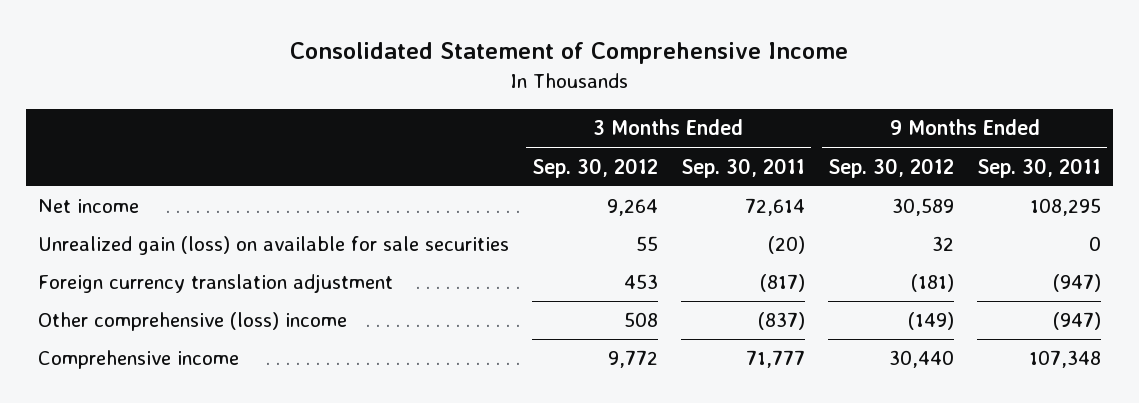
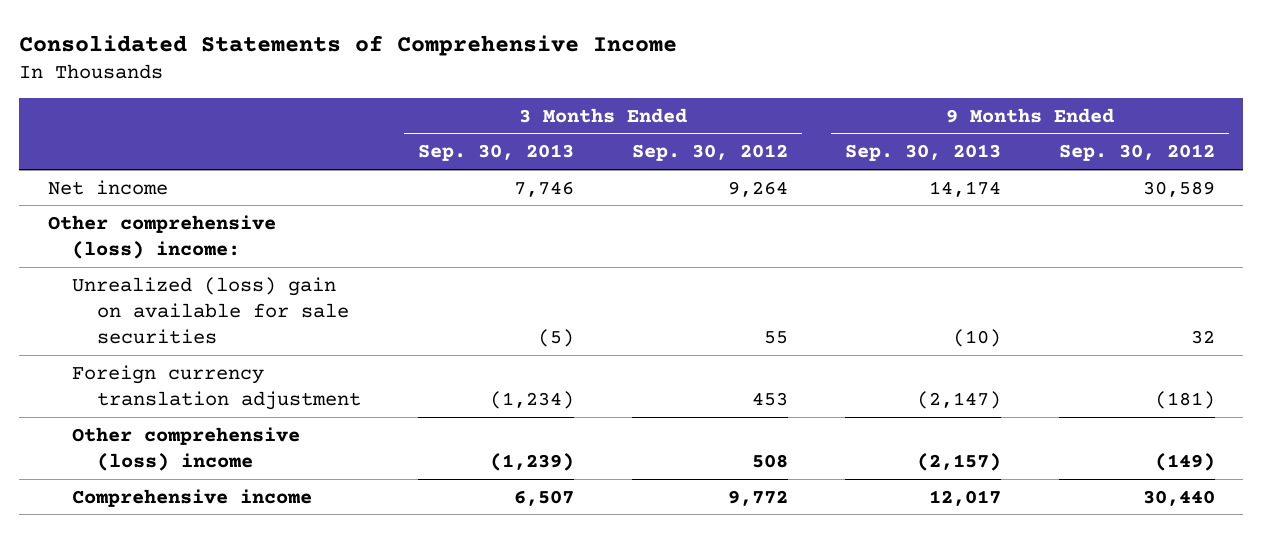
[290,42,849,65] Consolidated Statement of Comprehensive Income -> [19,34,678,56] Consolidated Statements of Comprehensive Income
[680,157,805,178] Sep. 30, 2011 -> none
[977,157,1102,178] Sep. 30, 2011 -> none
none -> [418,144,575,162] Sep. 30, 2013
none -> [845,144,1002,162] Sep. 30, 2013
none -> [47,214,276,259] Other comprehensive (loss) income:
[37,236,509,256] Unrealized gain (loss) on available for sale securities -> [72,276,350,345] Unrealized (loss) gain on available for sale securities

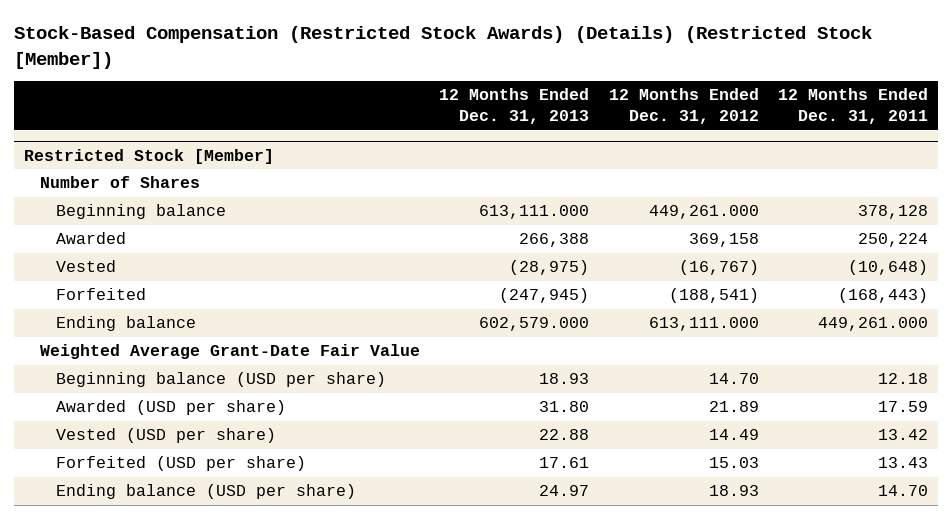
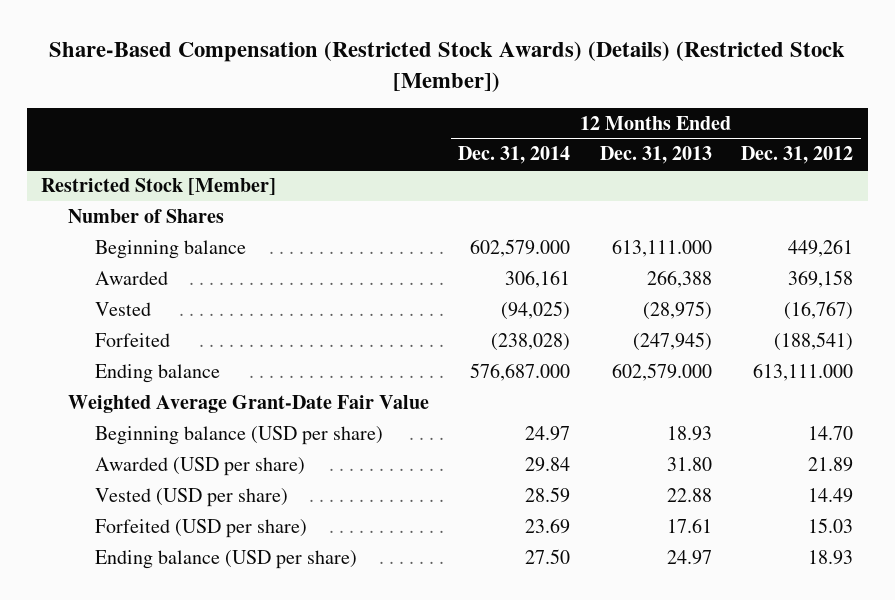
[13,26,872,69] Stock-Based Compensation (Restricted Stock Awards) (Details) (Restricted Stock [Member]) -> [49,41,846,92] Share-Based Compensation (Restricted Stock Awards) (Details) (Restricted Stock [Member])
[778,88,929,125] 12 Months Ended Dec. 31, 2011 -> none
none -> [458,146,571,165] Dec. 31, 2014
[648,205,759,220] 449,261.000 -> [788,238,854,257] 449,261

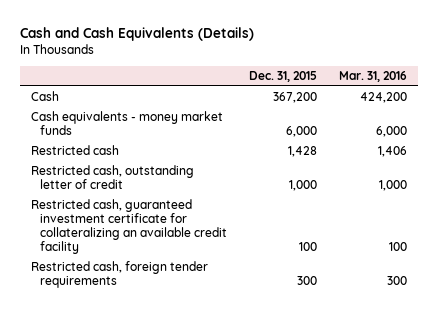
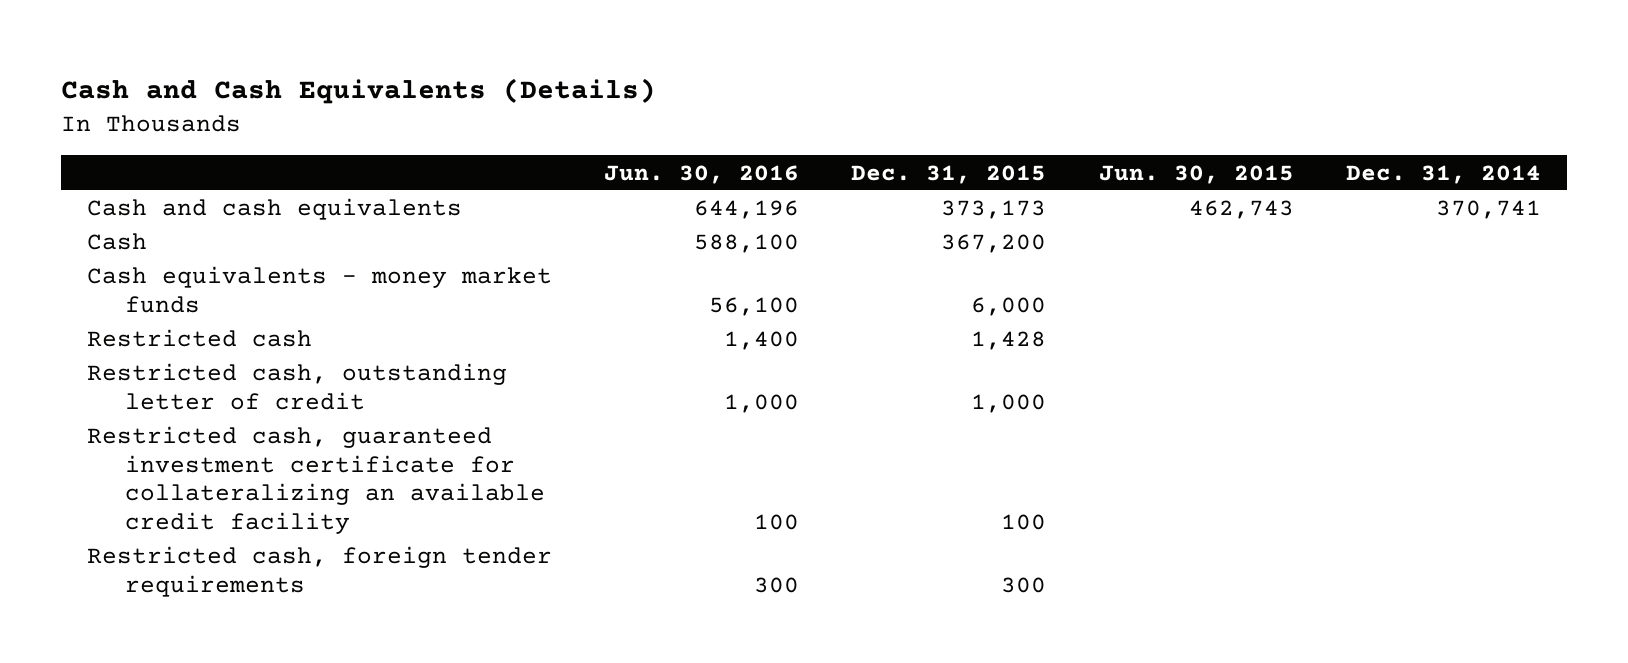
[339,71,408,83] Mar. 31, 2016 -> none
none -> [604,164,800,184] Jun. 30, 2016
none -> [1098,164,1294,184] Jun. 30, 2015
none -> [1345,164,1541,184] Dec. 31, 2014
none -> [86,198,462,221] Cash and cash equivalents

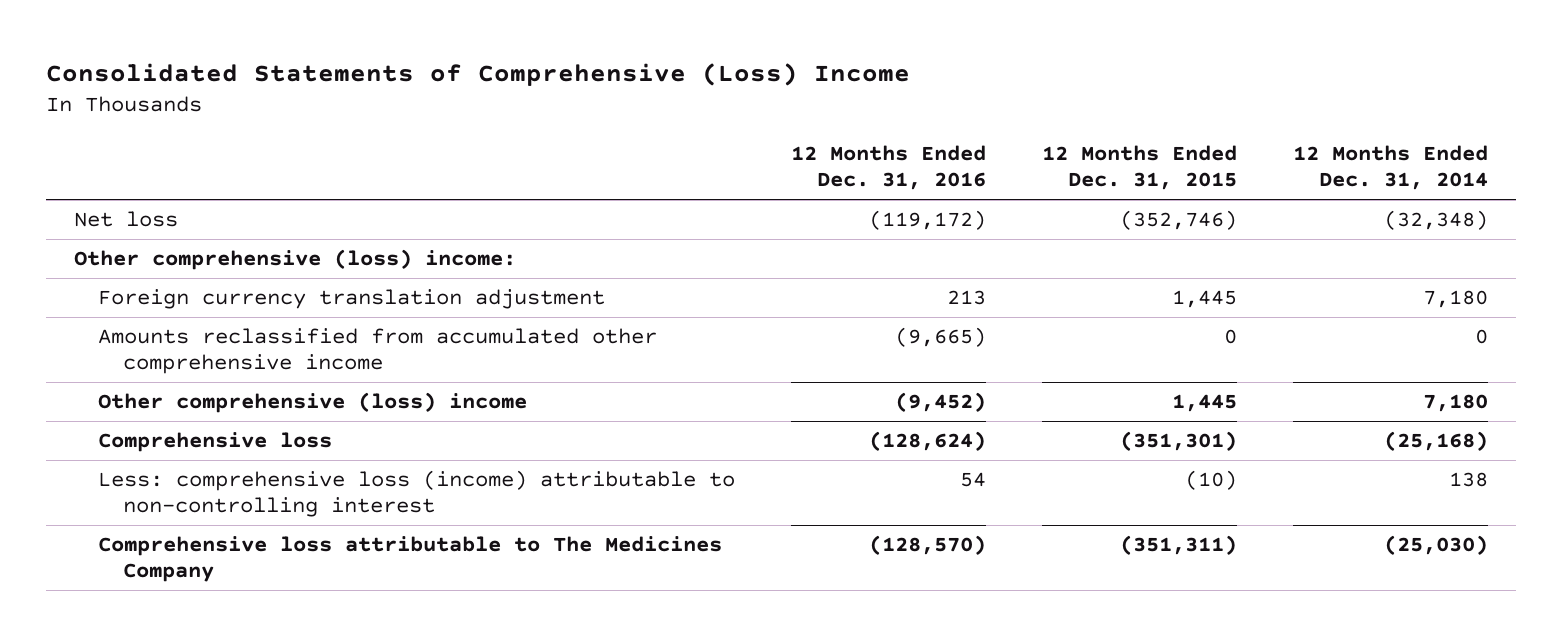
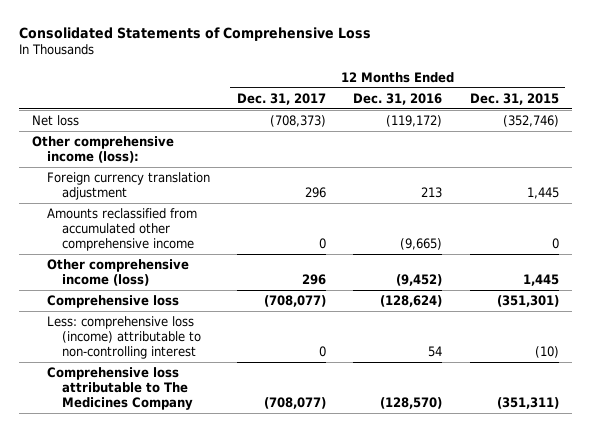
[45,62,910,86] Consolidated Statements of Comprehensive (Loss) Income -> [18,26,371,41] Consolidated Statements of Comprehensive Loss
[1293,145,1489,191] 12 Months Ended Dec. 31, 2014 -> none
none -> [237,92,327,105] Dec. 31, 2017
[73,249,516,271] Other comprehensive (loss) income: -> [32,135,175,163] Other comprehensive income (loss):
[98,392,528,414] Other comprehensive (loss) income -> [46,258,189,286] Other comprehensive income (loss)

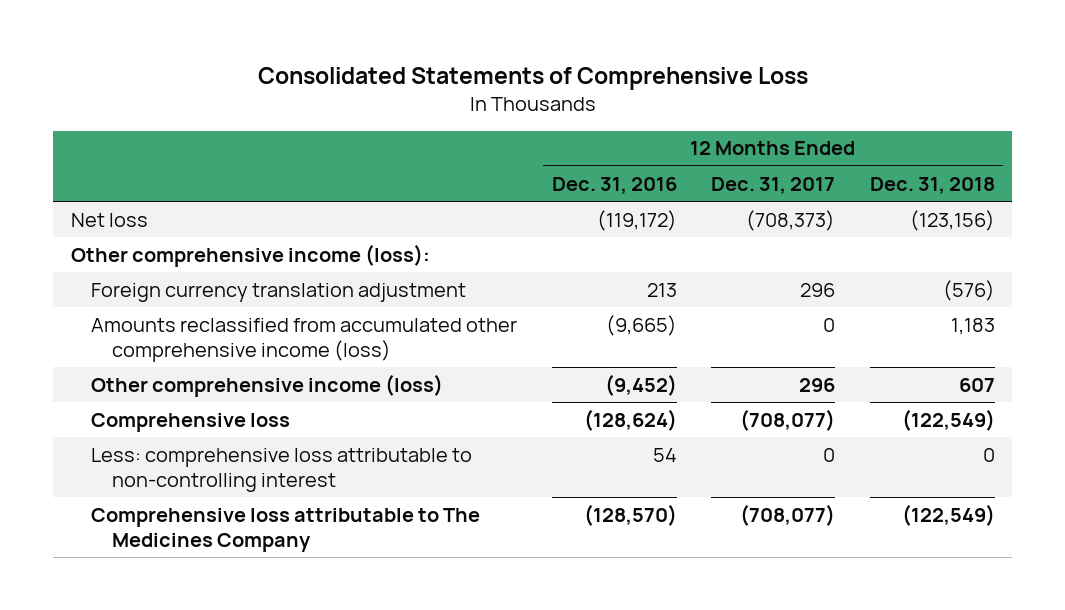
[469,92,559,105] Dec. 31, 2015 -> none
none -> [869,176,995,194] Dec. 31, 2018
[46,207,197,251] Amounts reclassified from accumulated other comprehensive income -> [91,317,518,362] Amounts reclassified from accumulated other comprehensive income (loss)
[46,315,201,359] Less: comprehensive loss (income) attributable to non-controlling interest -> [91,447,473,492] Less: comprehensive loss attributable to non-controlling interest

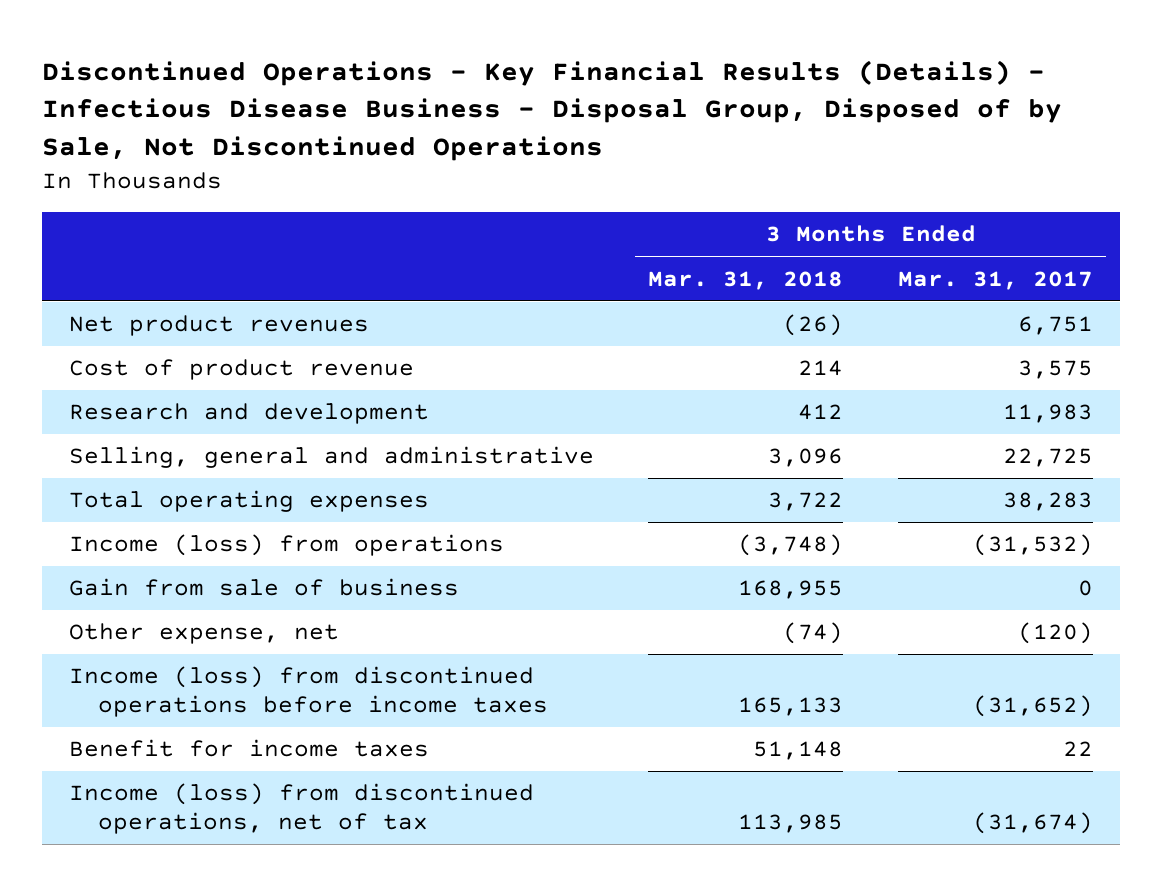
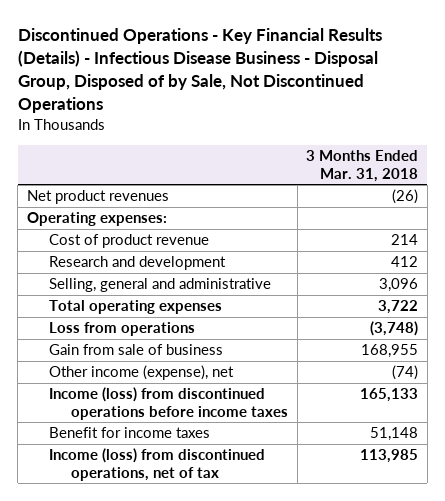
[897,270,1093,290] Mar. 31, 2017 -> none
none -> [26,212,167,227] Operating expenses:
[69,534,505,557] Income (loss) from operations -> [48,322,195,337] Loss from operations
[69,623,340,645] Other expense, net -> [48,365,234,381] Other income (expense), net

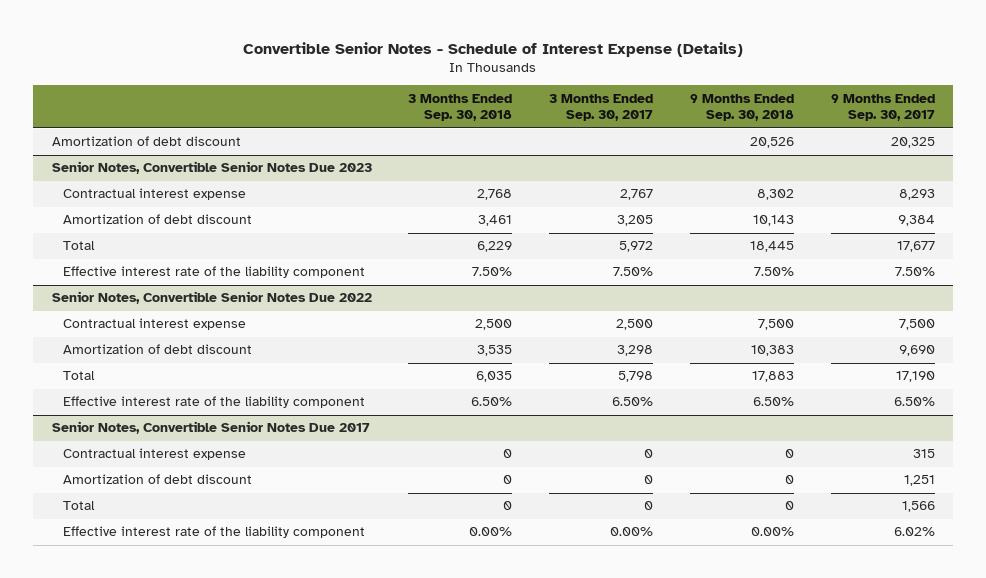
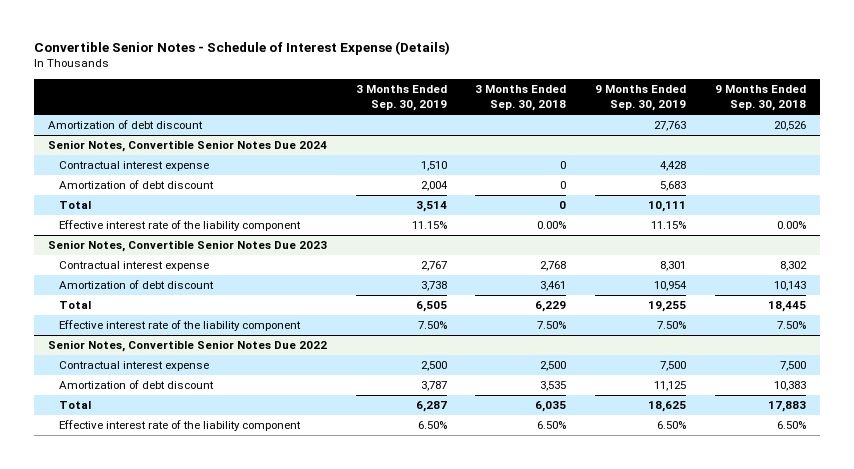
[549,93,654,122] 3 Months Ended Sep. 30, 2017 -> none
[830,93,935,122] 9 Months Ended Sep. 30, 2017 -> none
none -> [355,85,447,112] 3 Months Ended Sep. 30, 2019
none -> [594,85,686,112] 9 Months Ended Sep. 30, 2019
none -> [47,140,327,153] Senior Notes, Convertible Senior Notes Due 2024
none -> [59,161,210,172] Contractual interest expense
none -> [59,180,215,190] Amortization of debt discount
none -> [59,201,92,210] Total
none -> [59,220,302,232] Effective interest rate of the liability component
[51,421,370,435] Senior Notes, Convertible Senior Notes Due 2017 -> none
[62,448,246,461] Contractual interest expense -> none
[62,474,252,485] Amortization of debt discount -> none
[62,501,95,511] Total -> none
[62,526,365,539] Effective interest rate of the liability component -> none

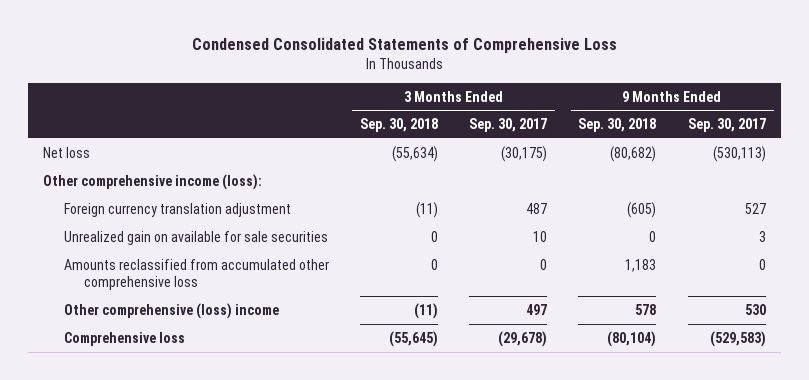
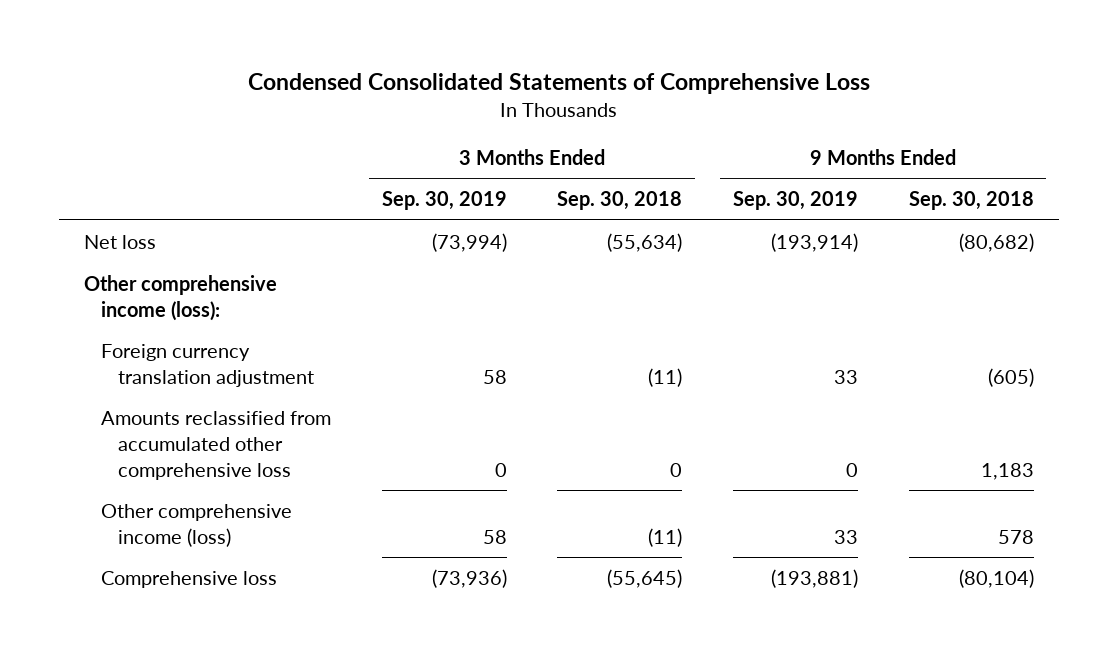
[469,118,548,133] Sep. 30, 2017 -> none
[687,118,766,133] Sep. 30, 2017 -> none
none -> [381,191,507,211] Sep. 30, 2019
none -> [732,191,858,211] Sep. 30, 2019
[63,230,328,245] Unrealized gain on available for sale securities -> none
[63,302,279,319] Other comprehensive (loss) income -> [100,504,292,547] Other comprehensive income (loss)

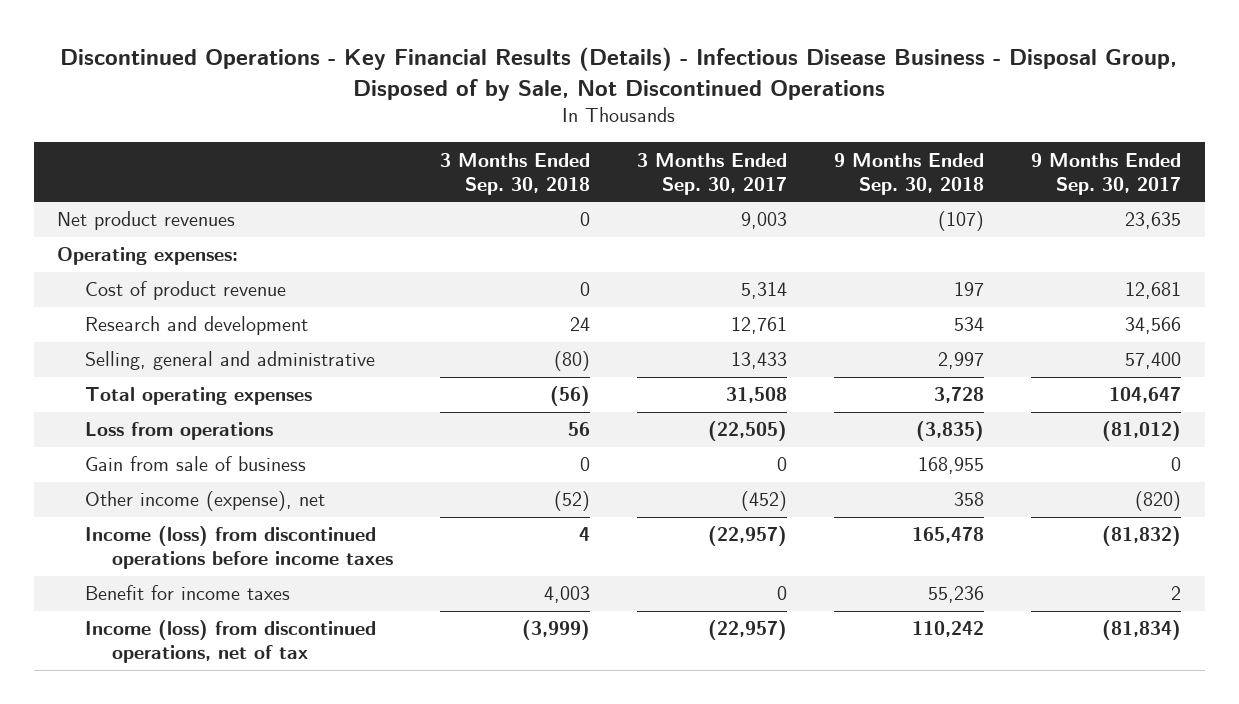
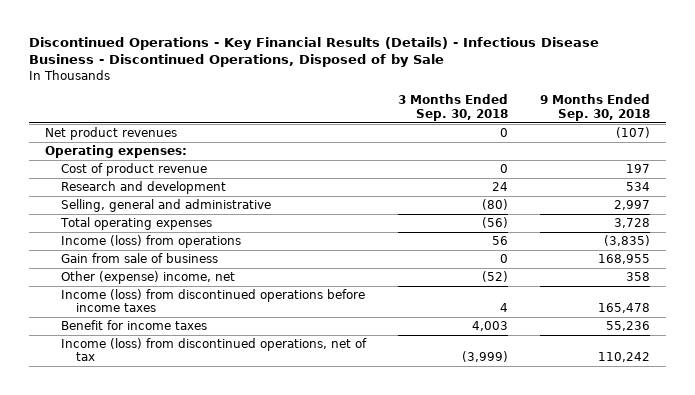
[60,46,1178,101] Discontinued Operations - Key Financial Results (Details) - Infectious Disease Business - Disposal Group, Disposed of by Sale, Not Discontinued Operations -> [28,36,599,68] Discontinued Operations - Key Financial Results (Details) - Infectious Disease Business - Discontinued Operations, Disposed of by Sale
[637,152,788,195] 3 Months Ended Sep. 30, 2017 -> none
[1031,152,1182,195] 9 Months Ended Sep. 30, 2017 -> none
[84,422,273,441] Loss from operations -> [60,235,241,249] Income (loss) from operations
[84,491,325,512] Other income (expense), net -> [60,271,235,285] Other (expense) income, net

